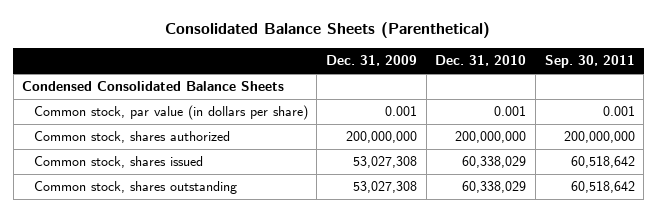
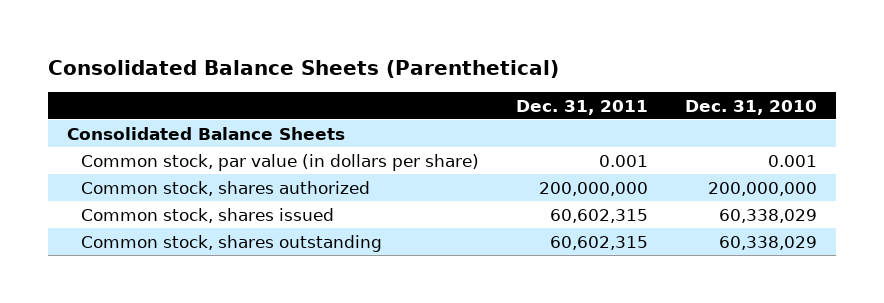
[325,55,417,67] Dec. 31, 2009 -> none
[544,55,635,69] Sep. 30, 2011 -> none
none -> [516,99,649,115] Dec. 31, 2011
[22,81,285,92] Condensed Consolidated Balance Sheets -> [66,126,345,140] Consolidated Balance Sheets

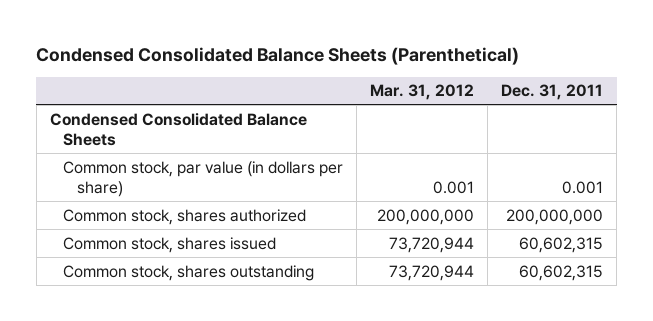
[48,59,560,78] Consolidated Balance Sheets (Parenthetical) -> [36,46,520,65] Condensed Consolidated Balance Sheets (Parenthetical)
[685,99,818,115] Dec. 31, 2010 -> none
none -> [370,84,475,101] Mar. 31, 2012
[66,126,345,140] Consolidated Balance Sheets -> [49,112,307,147] Condensed Consolidated Balance Sheets

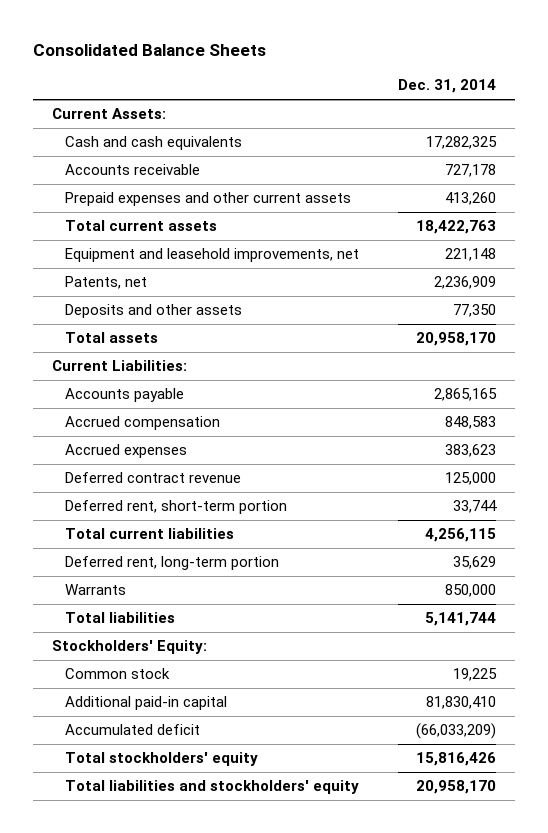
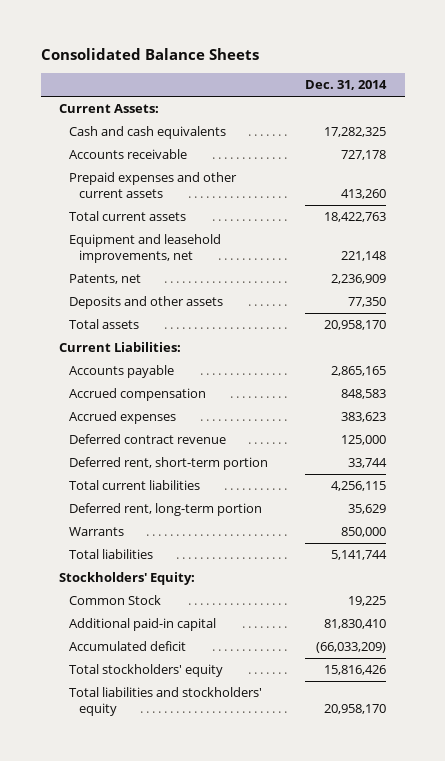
[65,668,171,680] Common stock -> [69,595,162,606] Common Stock

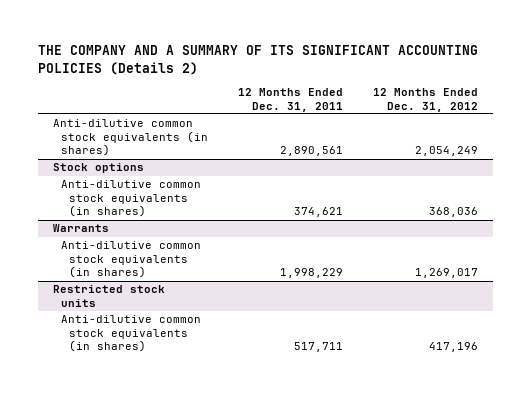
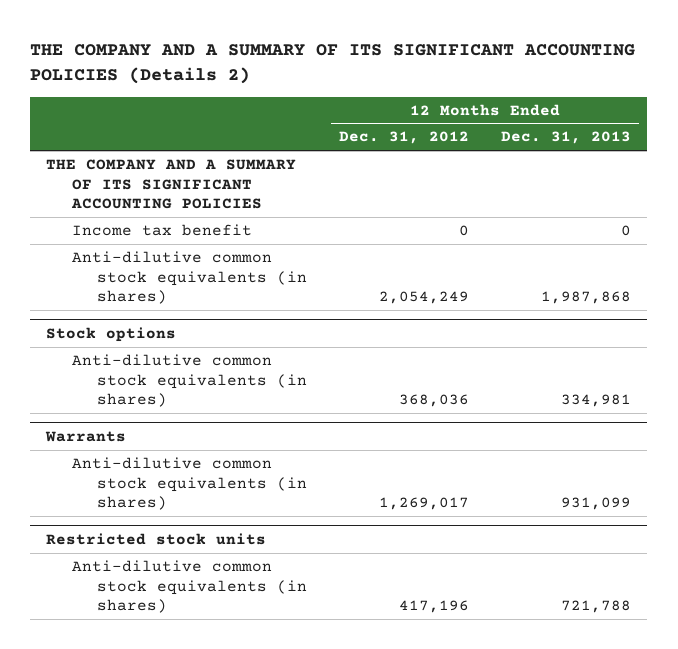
[237,88,343,112] 12 Months Ended Dec. 31, 2011 -> none
none -> [501,131,632,145] Dec. 31, 2013
none -> [46,159,297,210] THE COMPANY AND A SUMMARY OF ITS SIGNIFICANT ACCOUNTING POLICIES
none -> [71,224,252,237] Income tax benefit

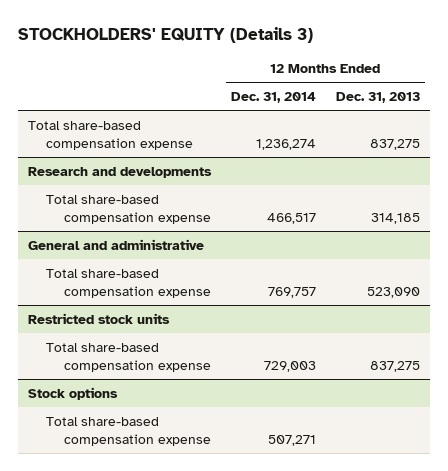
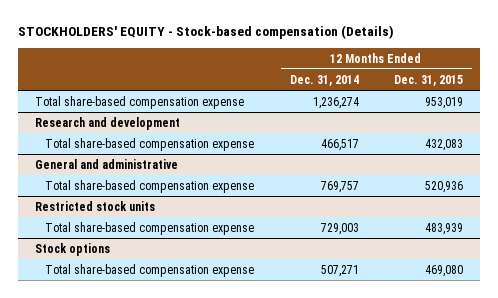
[18,27,314,44] STOCKHOLDERS' EQUITY (Details 3) -> [17,24,394,39] STOCKHOLDERS' EQUITY - Stock-based compensation (Details)
[335,92,420,104] Dec. 31, 2013 -> none
none -> [393,74,463,86] Dec. 31, 2015
[28,166,213,178] Research and developments -> [35,116,181,130] Research and development

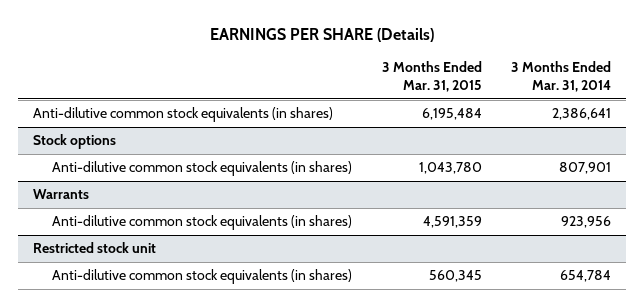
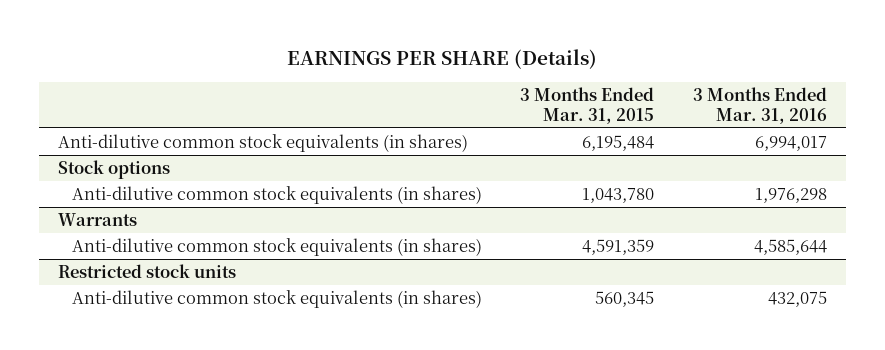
[511,61,612,93] 3 Months Ended Mar. 31, 2014 -> none
none -> [692,86,827,124] 3 Months Ended Mar. 31, 2016
[32,242,156,254] Restricted stock unit -> [58,264,237,279] Restricted stock units

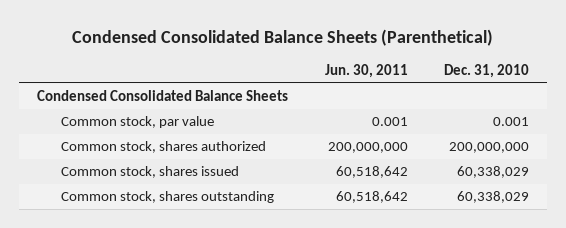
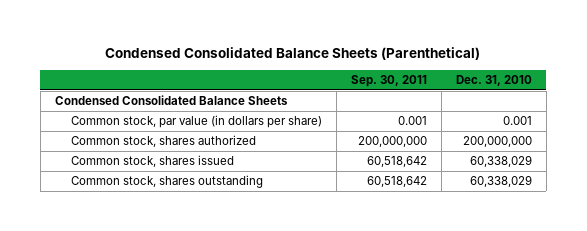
[324,64,408,79] Jun. 30, 2011 -> none
none -> [351,75,428,88] Sep. 30, 2011
[60,116,214,129] Common stock, par value -> [71,115,323,129] Common stock, par value (in dollars per share)

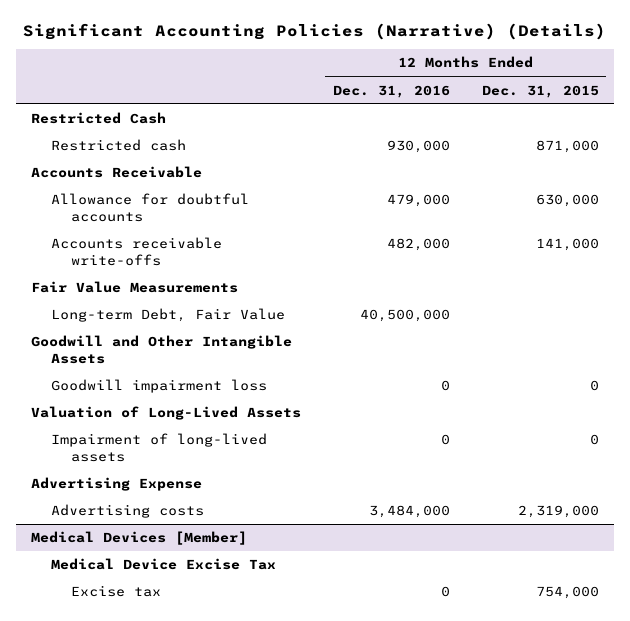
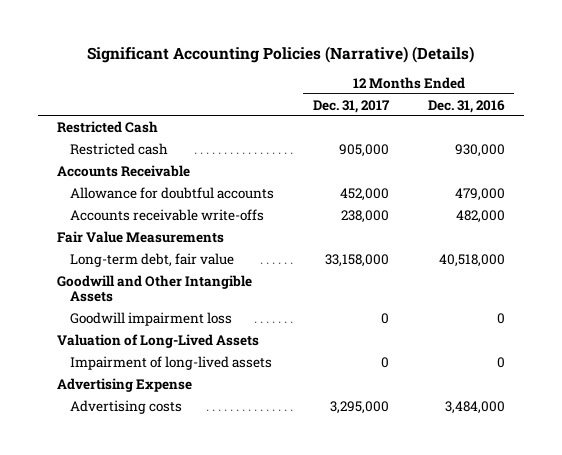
[481,84,599,98] Dec. 31, 2015 -> none
none -> [312,99,390,113] Dec. 31, 2017
[51,308,286,323] Long-term Debt, Fair Value -> [70,252,235,267] Long-term debt, fair value
[359,309,450,323] 40,500,000 -> [438,253,505,267] 40,518,000
[31,531,248,546] Medical Devices [Member] -> none
[51,558,277,571] Medical Device Excise Tax -> none
[71,585,162,598] Excise tax -> none

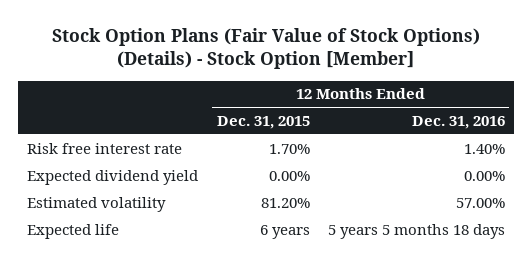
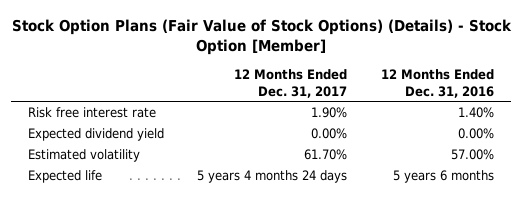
[216,116,310,130] Dec. 31, 2015 -> none
none -> [234,69,348,98] 12 Months Ended Dec. 31, 2017
[327,223,505,239] 5 years 5 months 18 days -> [393,170,495,184] 5 years 6 months

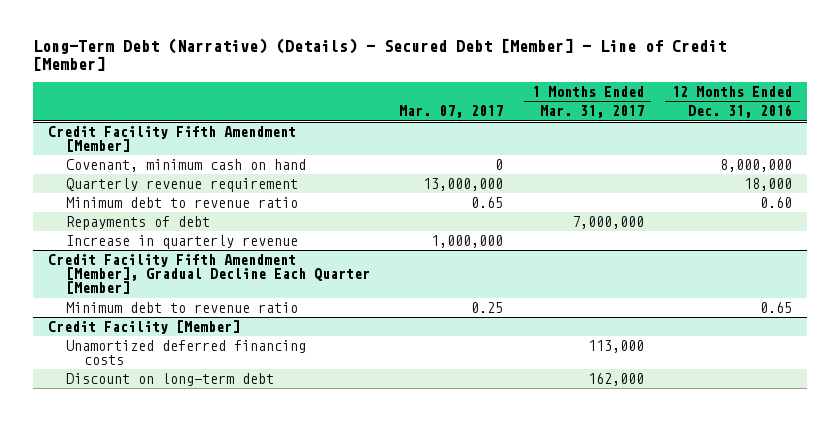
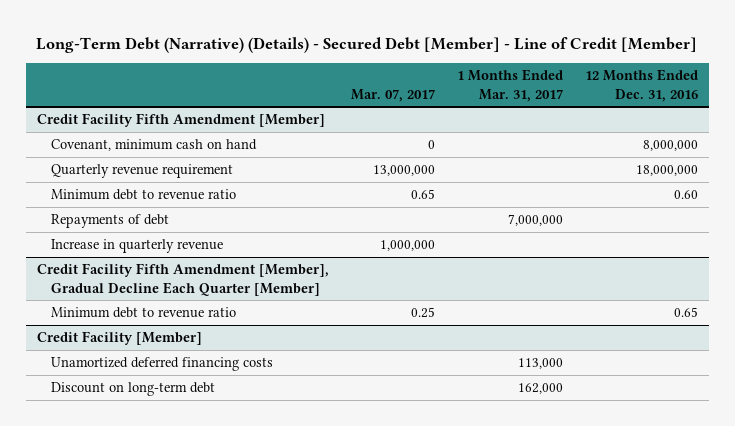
[744,178,793,192] 18,000 -> [635,165,698,177] 18,000,000

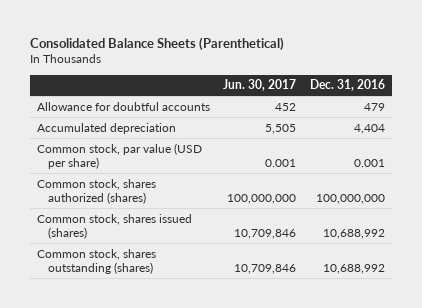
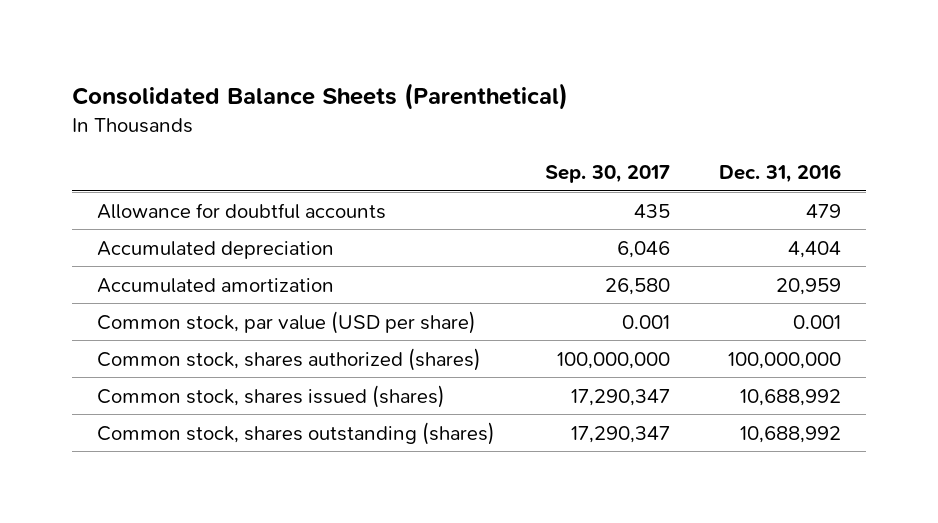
[223,79,297,92] Jun. 30, 2017 -> none
none -> [544,164,670,183] Sep. 30, 2017
none -> [97,277,335,293] Accumulated amortization

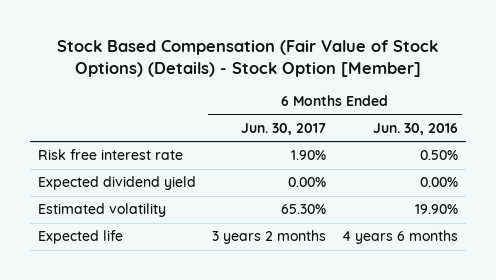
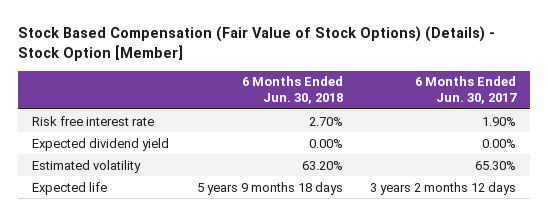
[373,122,459,135] Jun. 30, 2016 -> none
none -> [241,76,343,105] 6 Months Ended Jun. 30, 2018
[212,230,327,245] 3 years 2 months -> [370,181,517,195] 3 years 2 months 12 days

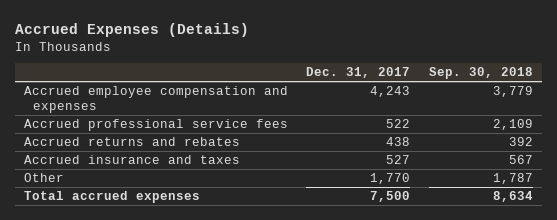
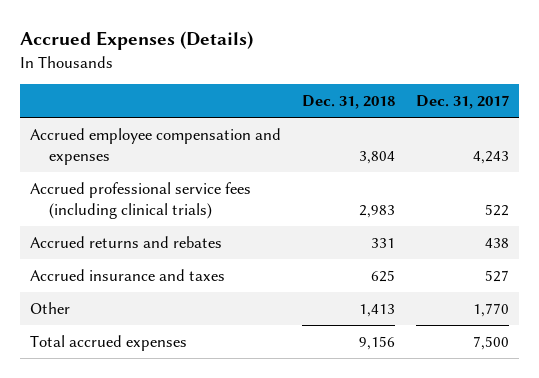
[428,67,533,80] Sep. 30, 2018 -> none
none -> [301,95,395,110] Dec. 31, 2018
[23,119,288,132] Accrued professional service fees -> [30,181,252,219] Accrued professional service fees (including clinical trials)

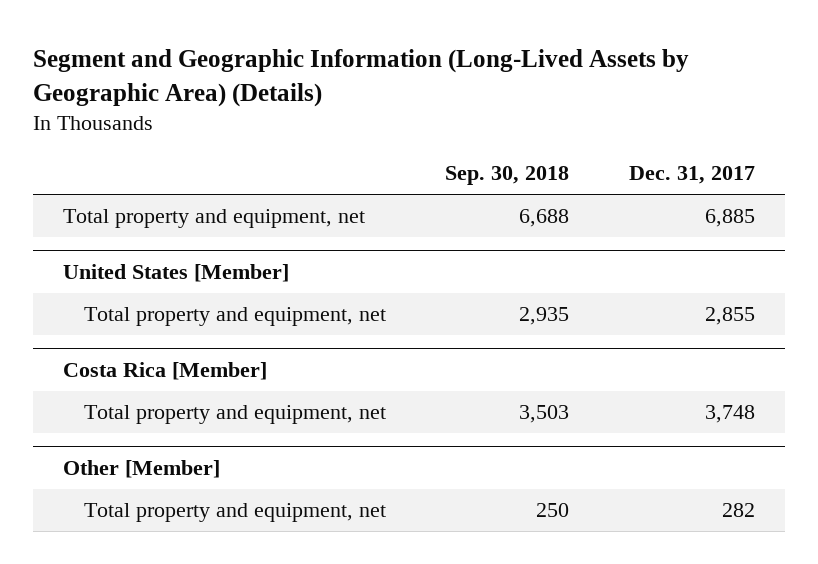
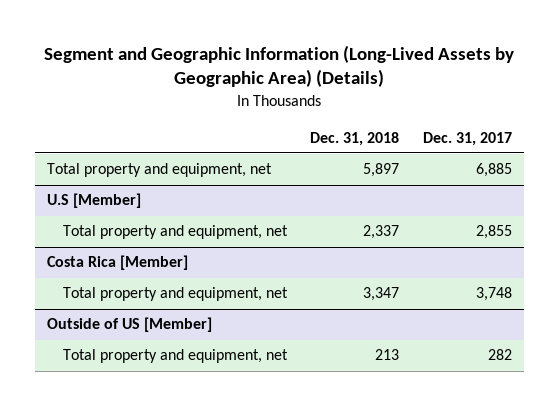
[445,166,570,186] Sep. 30, 2018 -> none
none -> [310,131,400,146] Dec. 31, 2018
[62,264,289,283] United States [Member] -> [46,193,141,209] U.S [Member]
[62,460,220,479] Other [Member] -> none
none -> [46,317,212,333] Outside of US [Member]

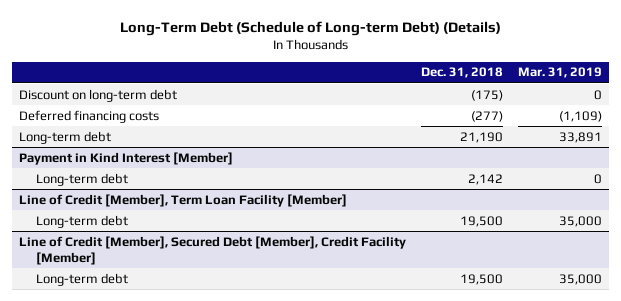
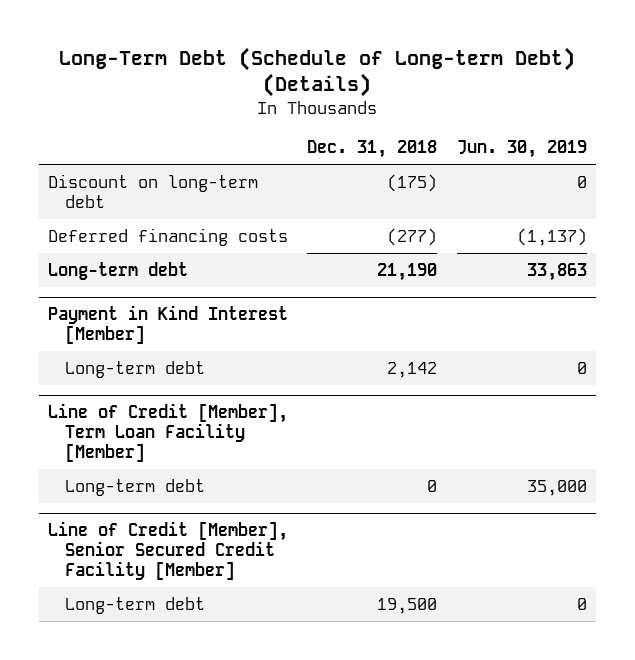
[518,67,603,79] Mar. 31, 2019 -> none
none -> [456,140,587,159] Jun. 30, 2019
[460,215,504,227] 19,500 -> [427,479,438,492] 0
[19,235,407,265] Line of Credit [Member], Secured Debt [Member], Credit Facility [Member] -> [48,520,289,581] Line of Credit [Member], Senior Secured Credit Facility [Member]

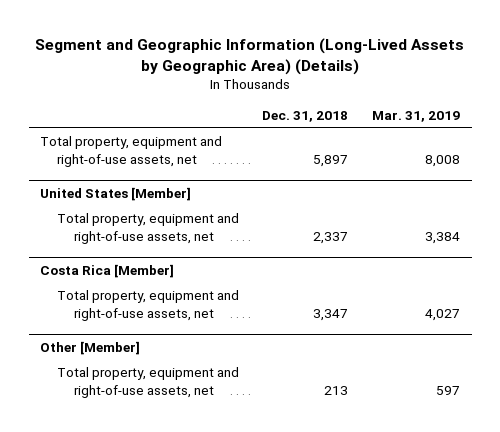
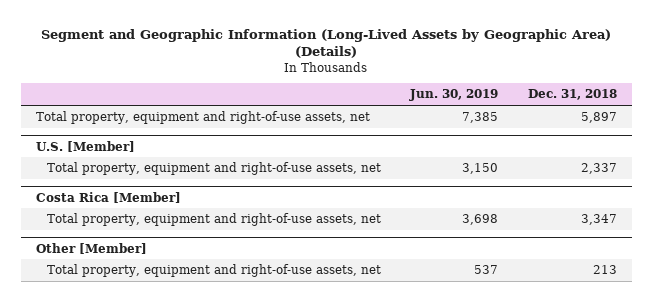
[371,110,460,122] Mar. 31, 2019 -> none
none -> [409,89,499,102] Jun. 30, 2019
[40,187,192,202] United States [Member] -> [35,140,135,152] U.S. [Member]

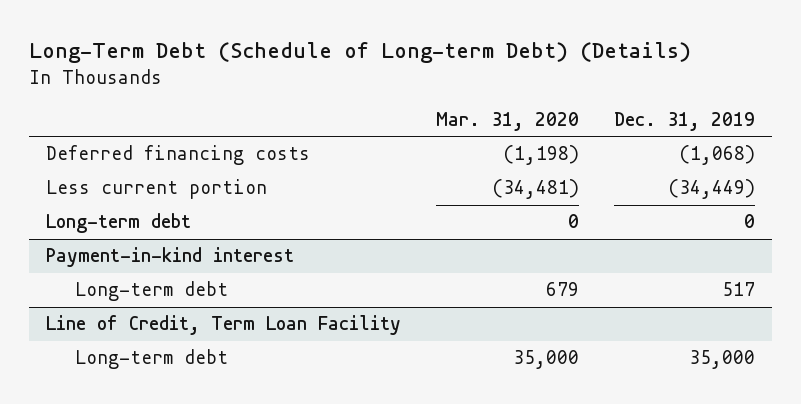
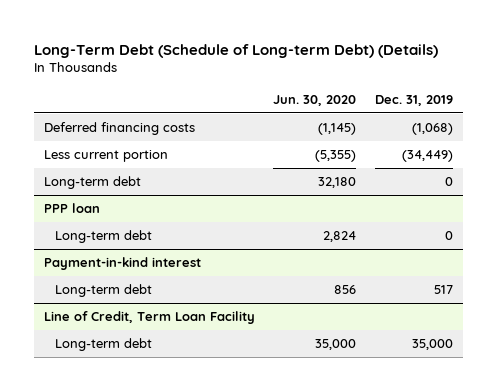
[435,112,579,132] Mar. 31, 2020 -> none
none -> [273,94,357,106] Jun. 30, 2020
none -> [43,203,100,214] PPP loan
none -> [54,230,152,244] Long-term debt

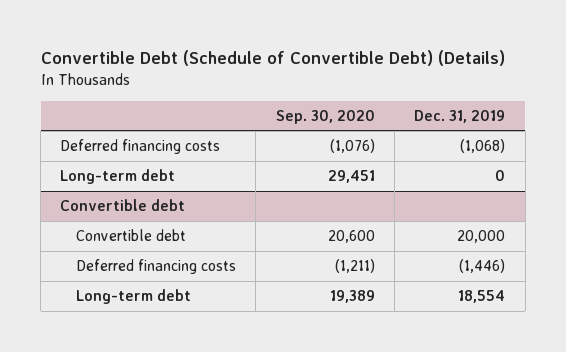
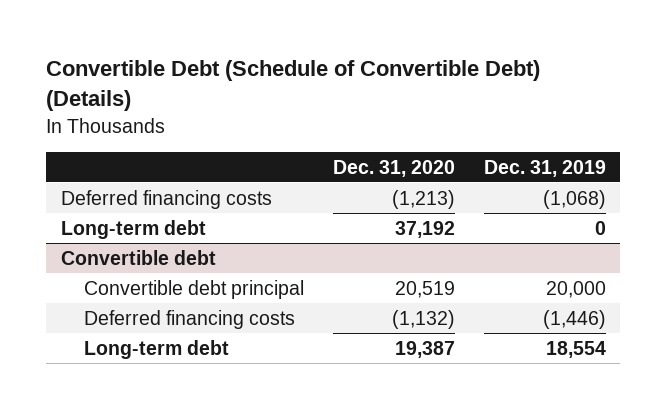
[275,109,375,124] Sep. 30, 2020 -> none
none -> [332,159,455,177] Dec. 31, 2020
[75,229,186,242] Convertible debt -> [83,279,304,299] Convertible debt principal

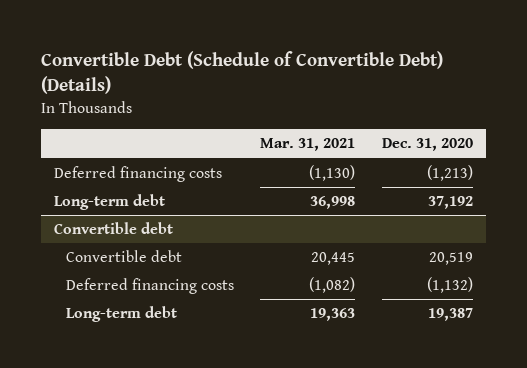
[483,159,606,177] Dec. 31, 2019 -> none
none -> [260,138,356,152] Mar. 31, 2021
[83,279,304,299] Convertible debt principal -> [66,250,183,263] Convertible debt

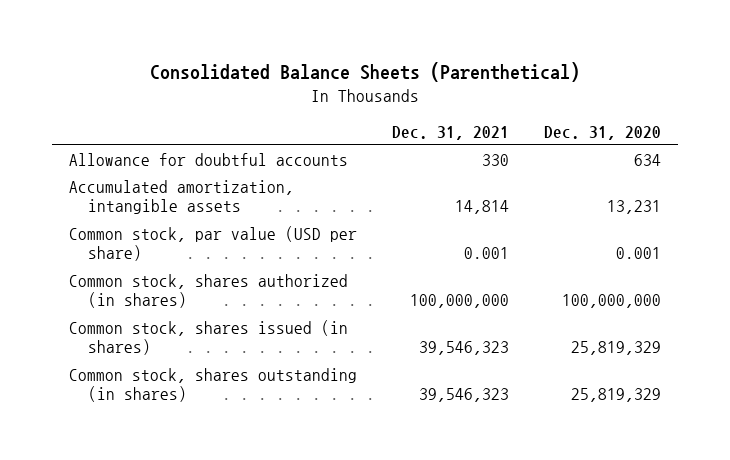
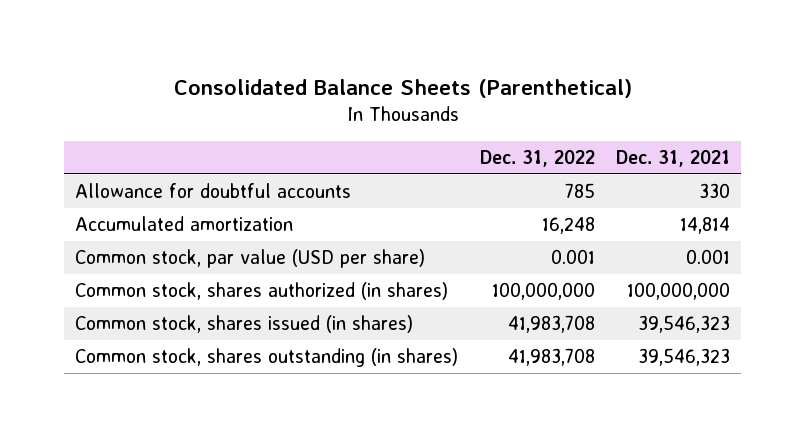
[544,125,662,140] Dec. 31, 2020 -> none
none -> [479,149,595,167] Dec. 31, 2022
[69,179,295,215] Accumulated amortization, intangible assets -> [74,216,293,232] Accumulated amortization

